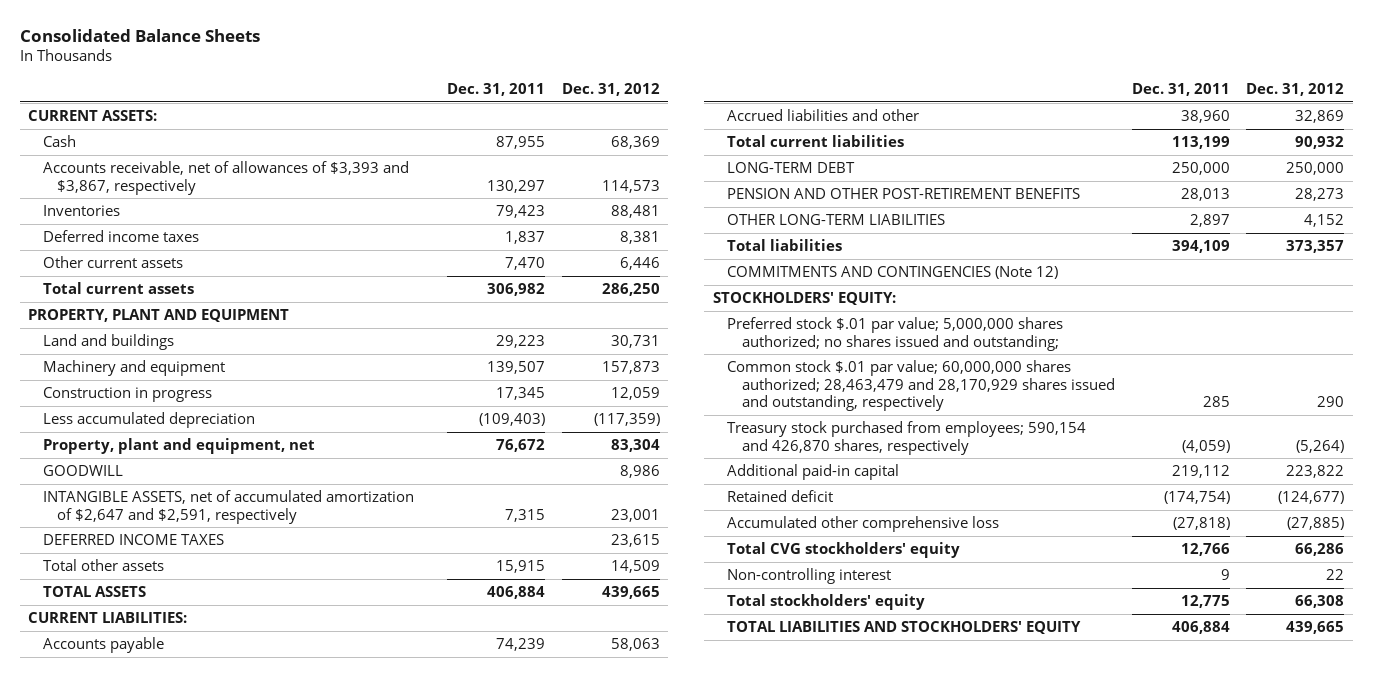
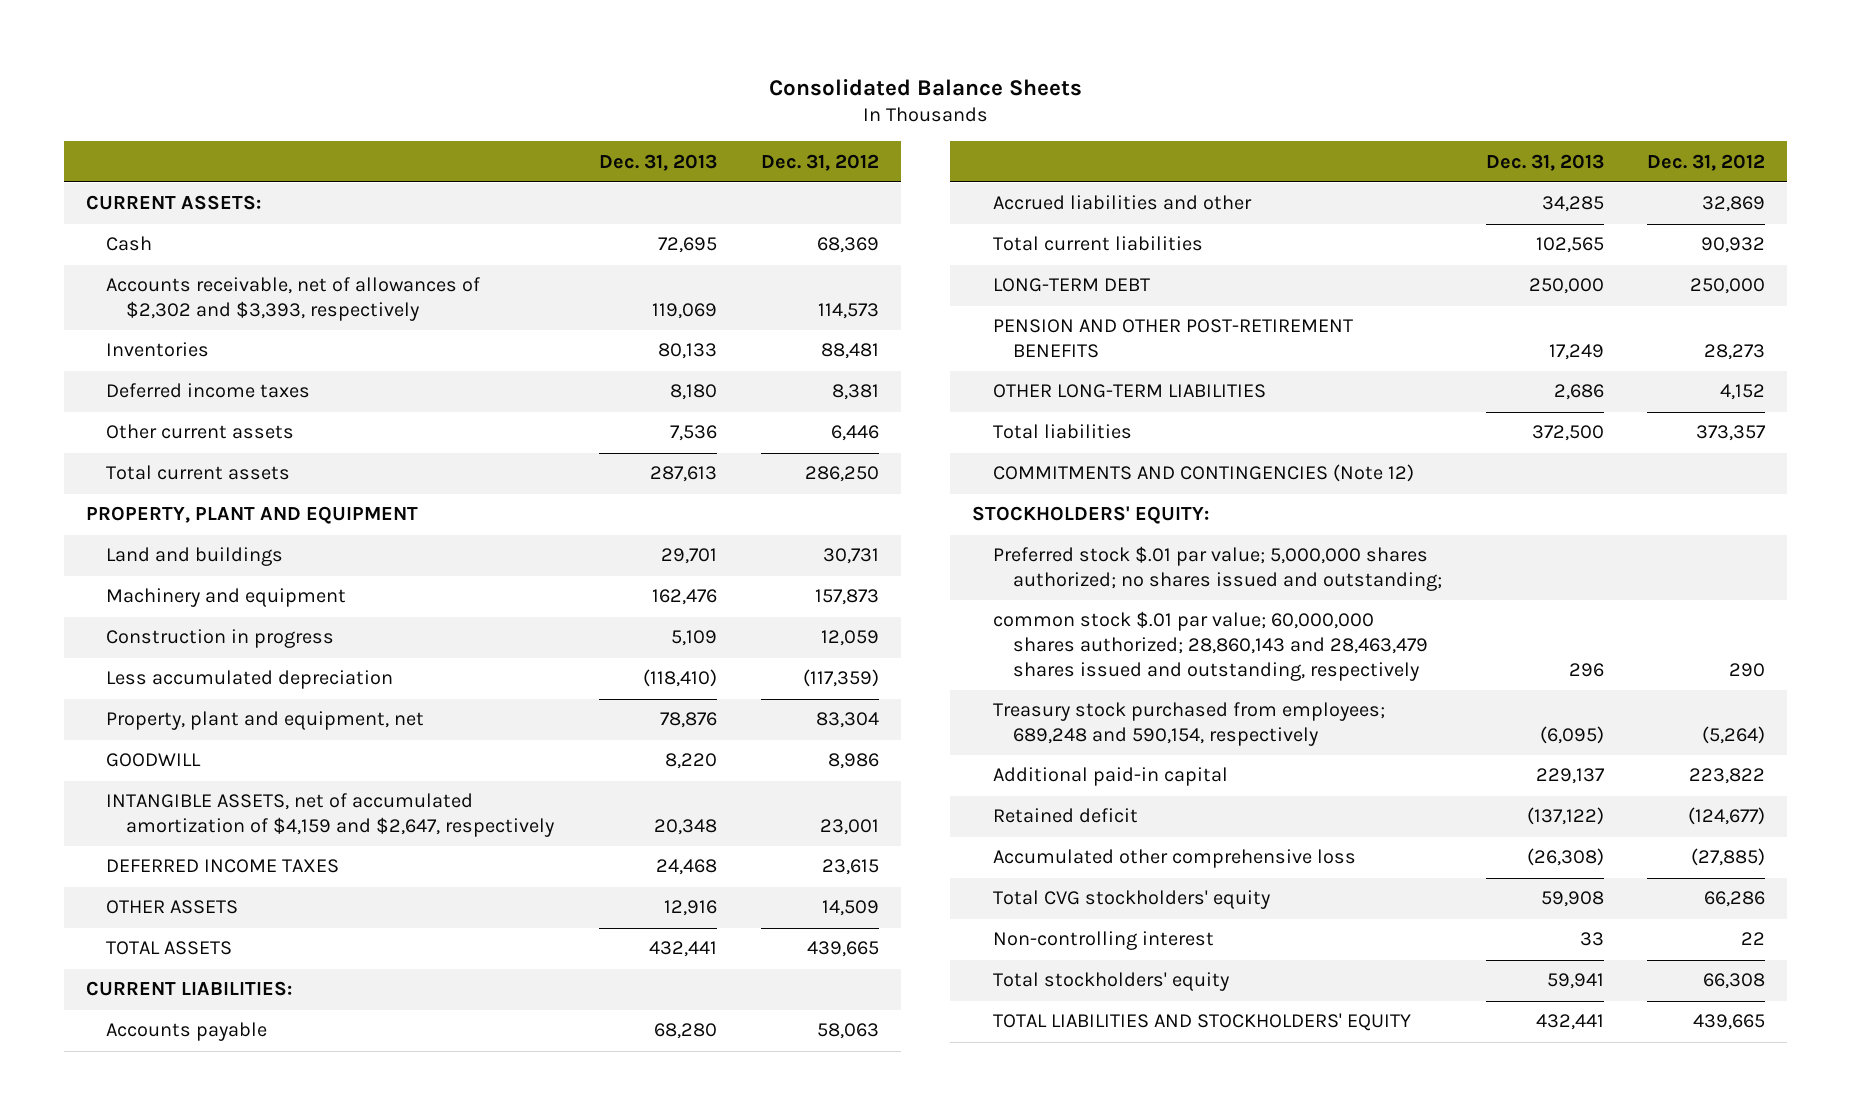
[447,82,546,96] Dec. 31, 2011 -> none
none -> [599,153,718,171] Dec. 31, 2013
[42,161,409,195] Accounts receivable, net of allowances of $3,393 and $3,867, respectively -> [106,277,481,322] Accounts receivable, net of allowances of $2,302 and $3,393, respectively
[42,490,414,524] INTANGIBLE ASSETS, net of accumulated amortization of $2,647 and $2,591, respectively -> [106,793,555,838] INTANGIBLE ASSETS, net of accumulated amortization of $4,159 and $2,647, respectively
[42,559,164,572] Total other assets -> [106,900,239,915] OTHER ASSETS
[727,360,1115,411] Common stock $.01 par value; 60,000,000 shares authorized; 28,463,479 and 28,170,929 shares issued and outstanding, respectively -> [992,611,1428,682] common stock $.01 par value; 60,000,000 shares authorized; 28,860,143 and 28,463,479 shares issued and outstanding, respectively
[727,421,1087,455] Treasury stock purchased from employees; 590,154 and 426,870 shares, respectively -> [992,702,1385,747] Treasury stock purchased from employees; 689,248 and 590,154, respectively

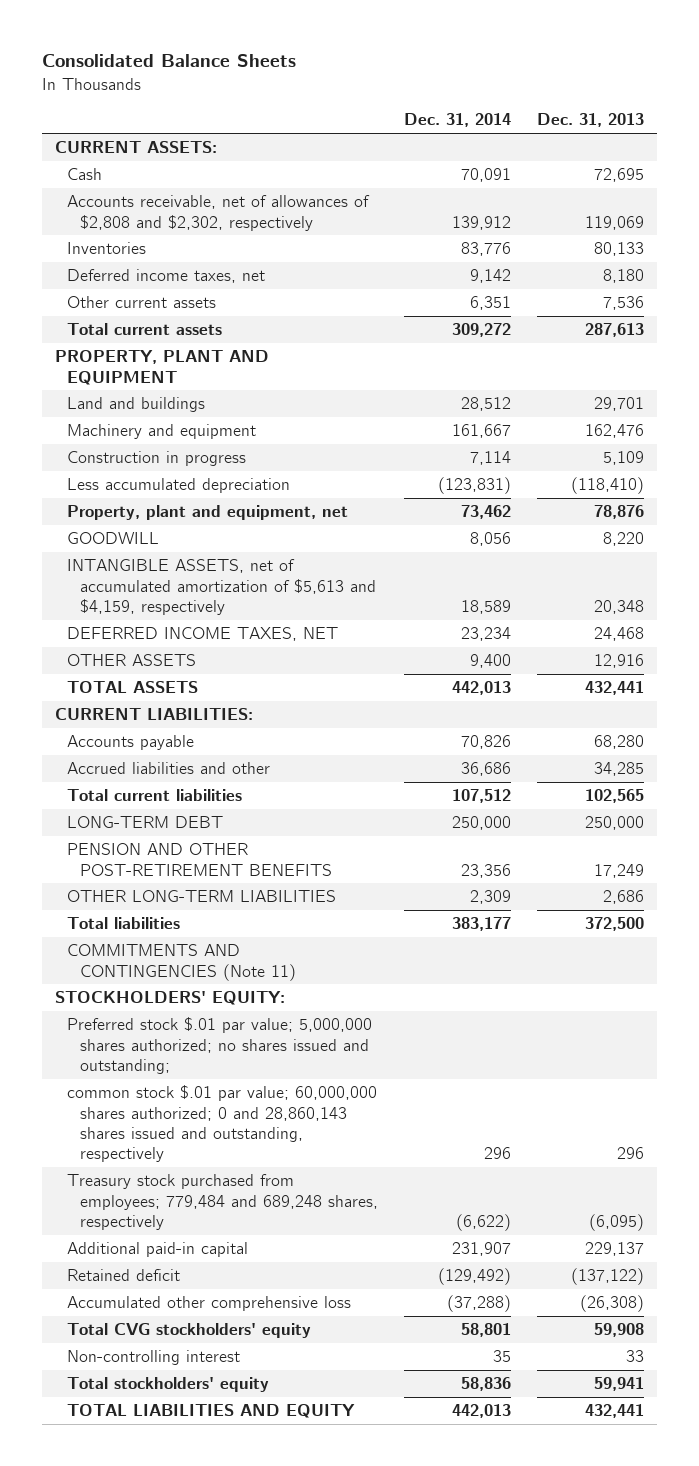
[761,153,880,171] Dec. 31, 2012 -> none
none -> [403,113,511,128] Dec. 31, 2014
[106,277,481,322] Accounts receivable, net of allowances of $2,302 and $3,393, respectively -> [67,195,371,231] Accounts receivable, net of allowances of $2,808 and $2,302, respectively
[106,383,311,399] Deferred income taxes -> [67,269,266,284] Deferred income taxes, net
[106,793,555,838] INTANGIBLE ASSETS, net of accumulated amortization of $4,159 and $2,647, respectively -> [67,559,376,615] INTANGIBLE ASSETS, net of accumulated amortization of $5,613 and $4,159, respectively
[106,859,340,874] DEFERRED INCOME TAXES -> [67,627,339,642] DEFERRED INCOME TAXES, NET
[992,464,1414,483] COMMITMENTS AND CONTINGENCIES (Note 12) -> [67,944,296,981] COMMITMENTS AND CONTINGENCIES (Note 11)
[992,611,1428,682] common stock $.01 par value; 60,000,000 shares authorized; 28,860,143 and 28,463,479 shares issued and outstanding, respectively -> [67,1085,378,1163] common stock $.01 par value; 60,000,000 shares authorized; 0 and 28,860,143 shares issued and outstanding, respectively
[992,702,1385,747] Treasury stock purchased from employees; 689,248 and 590,154, respectively -> [67,1174,378,1230] Treasury stock purchased from employees; 779,484 and 689,248 shares, respectively
[992,1013,1411,1032] TOTAL LIABILITIES AND STOCKHOLDERS' EQUITY -> [67,1404,356,1419] TOTAL LIABILITIES AND EQUITY

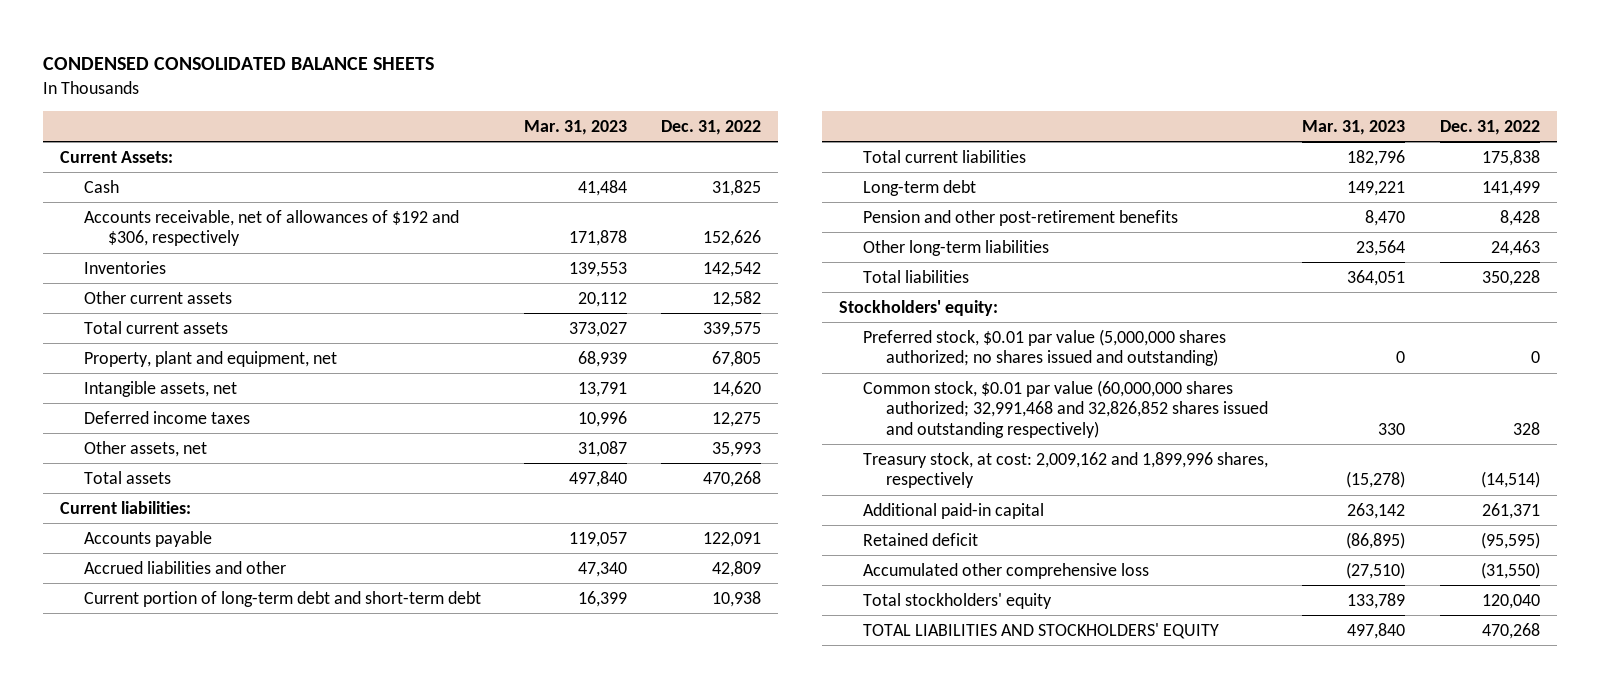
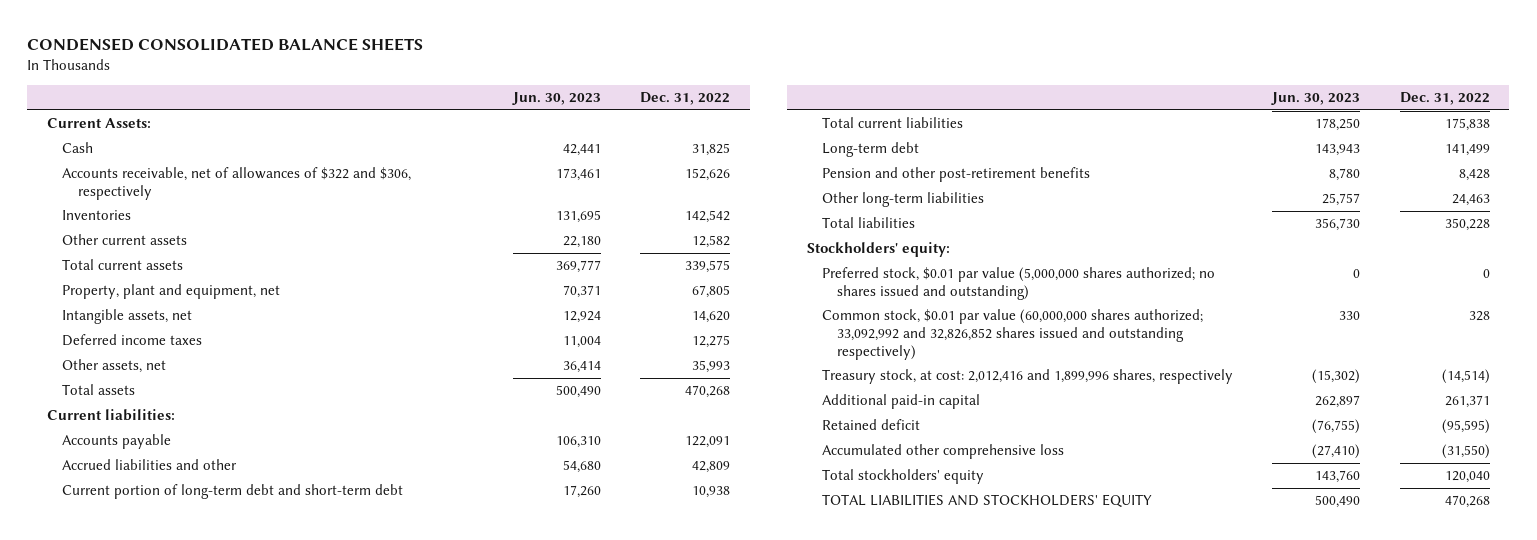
[523,119,627,135] Mar. 31, 2023 -> none
none -> [511,92,601,106] Jun. 30, 2023
[83,209,459,247] Accounts receivable, net of allowances of $192 and $306, respectively -> [62,167,412,200] Accounts receivable, net of allowances of $322 and $306, respectively
[862,379,1269,438] Common stock, $0.01 par value (60,000,000 shares authorized; 32,991,468 and 32,826,852 shares issued and outstanding respectively) -> [821,309,1203,360] Common stock, $0.01 par value (60,000,000 shares authorized; 33,092,992 and 32,826,852 shares issued and outstanding respectively)
[862,451,1268,489] Treasury stock, at cost: 2,009,162 and 1,899,996 shares, respectively -> [821,369,1233,385] Treasury stock, at cost: 2,012,416 and 1,899,996 shares, respectively

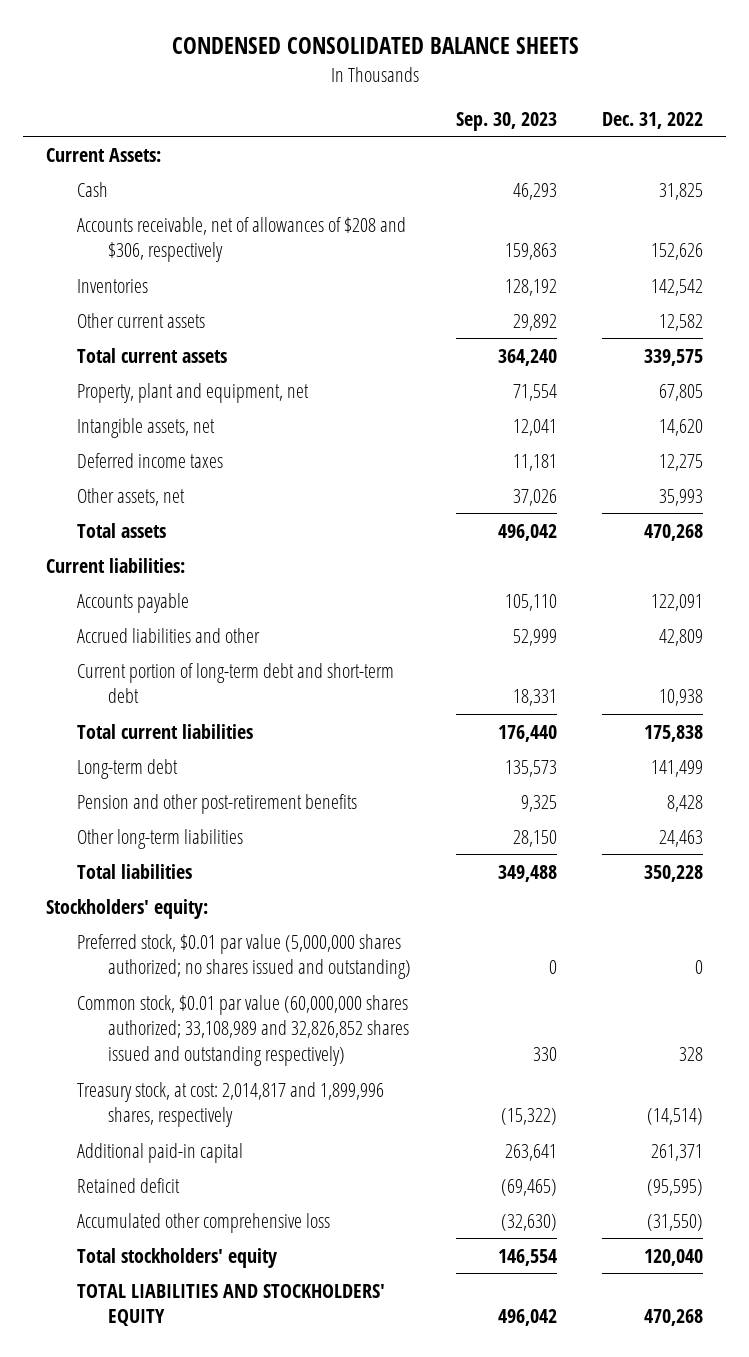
[511,92,601,106] Jun. 30, 2023 -> none
none -> [456,112,558,132] Sep. 30, 2023
[62,167,412,200] Accounts receivable, net of allowances of $322 and $306, respectively -> [77,216,407,263] Accounts receivable, net of allowances of $208 and $306, respectively
[821,309,1203,360] Common stock, $0.01 par value (60,000,000 shares authorized; 33,092,992 and 32,826,852 shares issued and outstanding respectively) -> [77,994,410,1067] Common stock, $0.01 par value (60,000,000 shares authorized; 33,108,989 and 32,826,852 shares issued and outstanding respectively)
[821,369,1233,385] Treasury stock, at cost: 2,012,416 and 1,899,996 shares, respectively -> [77,1081,385,1128] Treasury stock, at cost: 2,014,817 and 1,899,996 shares, respectively

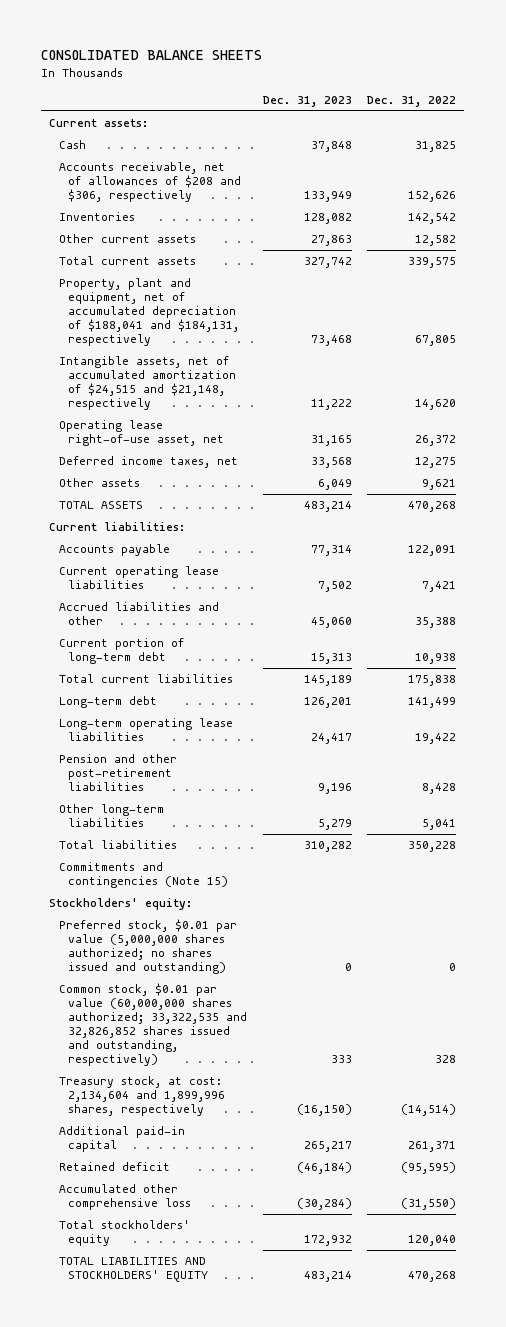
[171,37,579,55] CONDENSED CONSOLIDATED BALANCE SHEETS -> [41,50,263,61] CONSOLIDATED BALANCE SHEETS
[456,112,558,132] Sep. 30, 2023 -> none
none -> [262,96,352,108] Dec. 31, 2023
[45,147,161,162] Current Assets: -> [49,119,149,128] Current assets:
[77,382,310,403] Property, plant and equipment, net -> [58,278,239,347] Property, plant and equipment, net of accumulated depreciation of $188,041 and $184,131, respectively
[77,417,216,438] Intangible assets, net -> [58,356,236,411] Intangible assets, net of accumulated amortization of $24,515 and $21,148, respectively
none -> [58,420,224,447] Operating lease right-of-use asset, net
[77,452,224,468] Deferred income taxes -> [58,456,238,469] Deferred income taxes, net
[77,487,186,506] Other assets, net -> [58,478,140,488] Other assets
[659,488,704,506] 35,993 -> [422,479,457,491] 9,621
[77,522,167,538] Total assets -> [58,501,143,510] TOTAL ASSETS
none -> [58,566,219,590] Current operating lease liabilities
[659,628,704,646] 42,809 -> [415,617,457,629] 35,388
[77,662,395,704] Current portion of long-term debt and short-term debt -> [58,638,184,665] Current portion of long-term debt
none -> [58,718,233,742] Long-term operating lease liabilities
[77,793,358,814] Pension and other post-retirement benefits -> [58,754,177,792] Pension and other post-retirement liabilities
[659,829,704,847] 24,463 -> [422,819,457,831] 5,041
none -> [58,862,228,889] Commitments and contingencies (Note 15)
[77,994,410,1067] Common stock, $0.01 par value (60,000,000 shares authorized; 33,108,989 and 32,826,852 shares issued and outstanding respectively) -> [58,983,247,1067] Common stock, $0.01 par value (60,000,000 shares authorized; 33,322,535 and 32,826,852 shares issued and outstanding, respectively)
[77,1081,385,1128] Treasury stock, at cost: 2,014,817 and 1,899,996 shares, respectively -> [58,1076,225,1117] Treasury stock, at cost: 2,134,604 and 1,899,996 shares, respectively

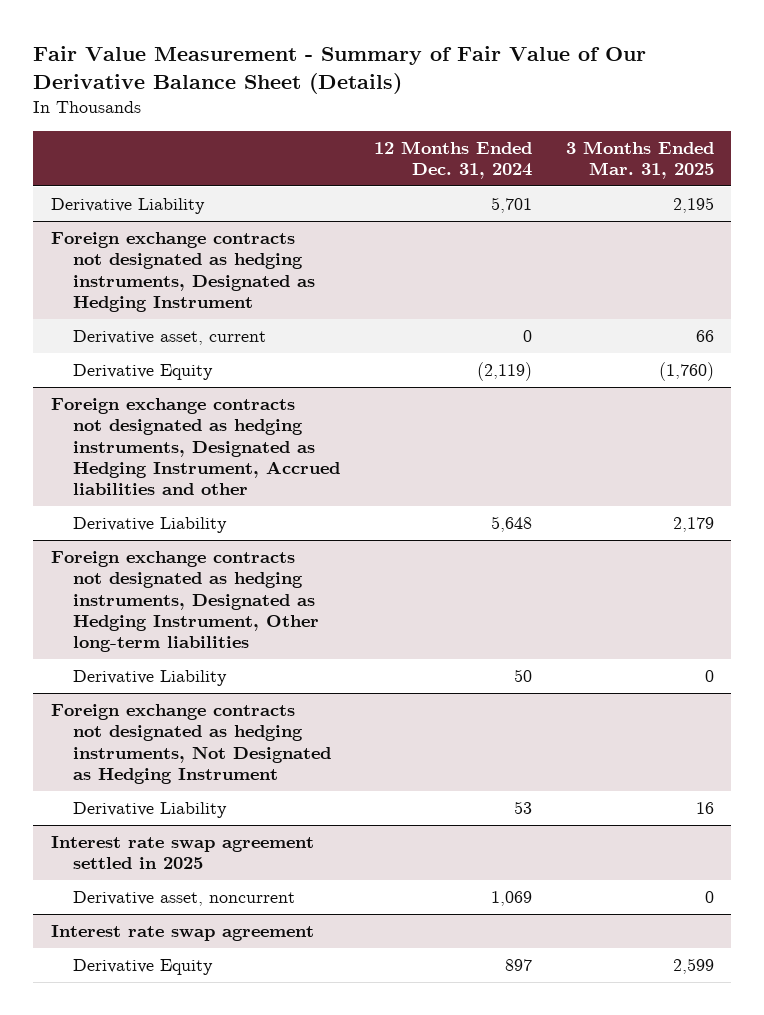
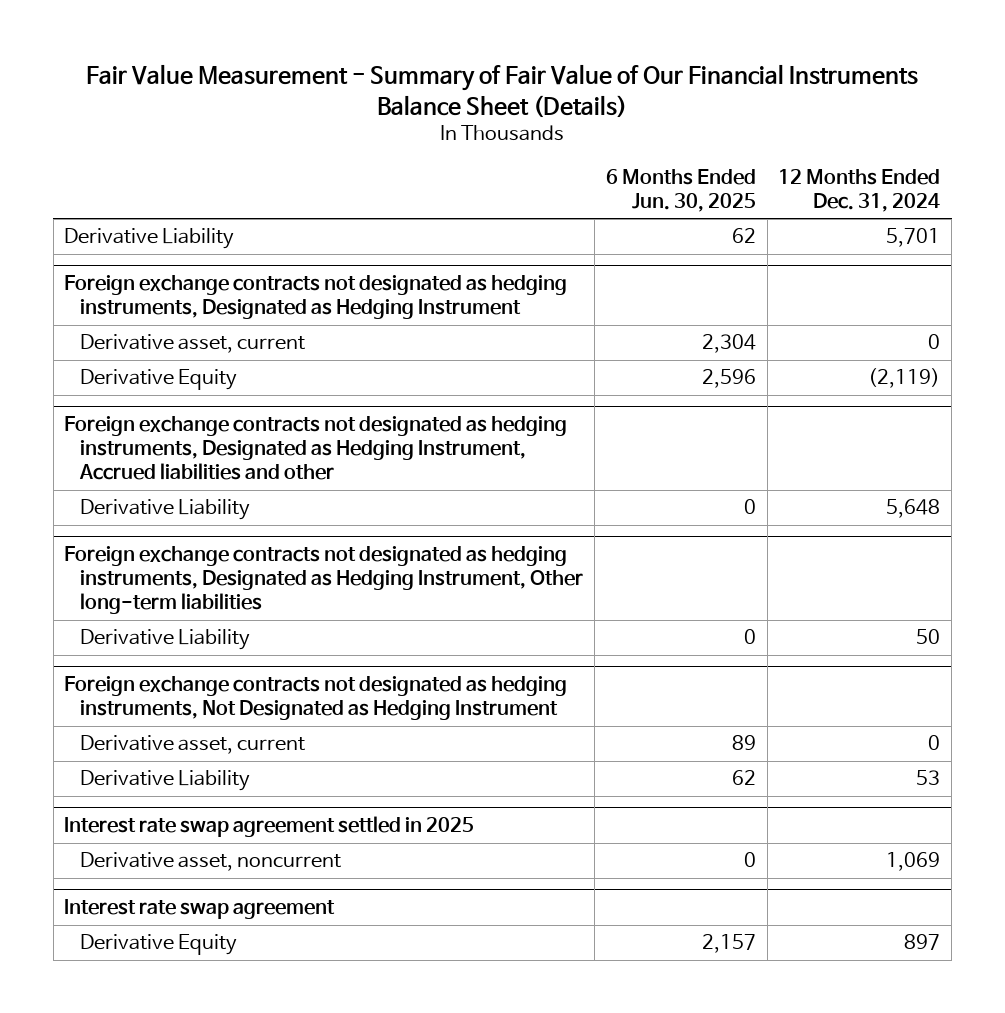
[33,46,647,94] Fair Value Measurement - Summary of Fair Value of Our Derivative Balance Sheet (Details) -> [86,64,919,118] Fair Value Measurement - Summary of Fair Value of Our Financial Instruments Balance Sheet (Details)
[565,140,714,179] 3 Months Ended Mar. 31, 2025 -> none
none -> [605,168,756,212] 6 Months Ended Jun. 30, 2025
none -> [80,735,306,755] Derivative asset, current

